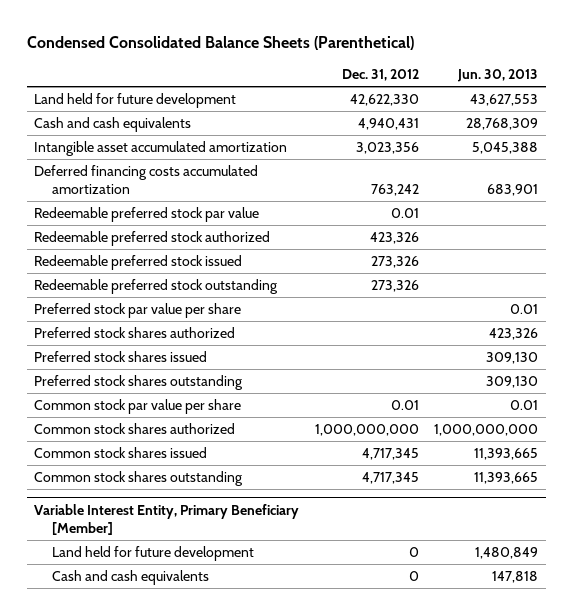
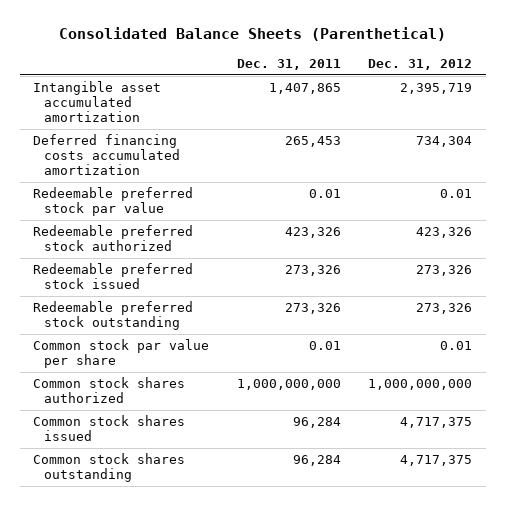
[26,36,414,51] Condensed Consolidated Balance Sheets (Parenthetical) -> [58,26,446,41] Consolidated Balance Sheets (Parenthetical)
[456,69,538,83] Jun. 30, 2013 -> none
none -> [236,58,341,70] Dec. 31, 2011
[34,93,237,109] Land held for future development -> none
[34,117,192,133] Cash and cash equivalents -> none
[355,142,419,155] 3,023,356 -> [400,83,473,95] 2,395,719
[370,183,419,196] 763,242 -> [416,136,473,148] 734,304
[34,303,242,319] Preferred stock par value per share -> none
[34,327,236,339] Preferred stock shares authorized -> none
[34,351,208,363] Preferred stock shares issued -> none
[34,375,244,391] Preferred stock shares outstanding -> none
[34,503,300,535] Variable Interest Entity, Primary Beneficiary [Member] -> none
[51,546,254,562] Land held for future development -> none
[51,570,209,586] Cash and cash equivalents -> none
[361,448,419,461] 4,717,345 -> [400,417,473,429] 4,717,375
[361,472,419,485] 4,717,345 -> [400,455,473,467] 4,717,375

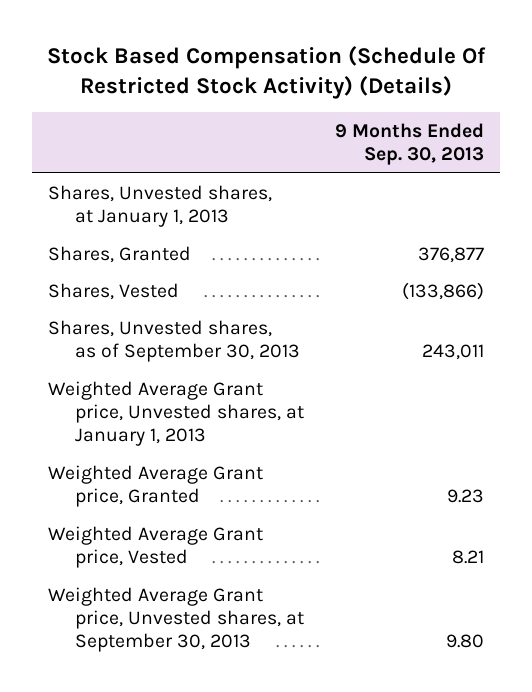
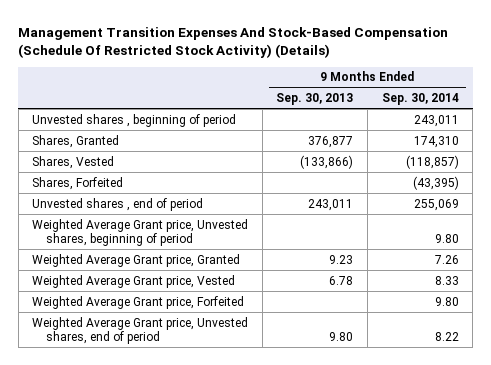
[47,45,487,99] Stock Based Compensation (Schedule Of Restricted Stock Activity) (Details) -> [18,26,449,59] Management Transition Expenses And Stock-Based Compensation (Schedule Of Restricted Stock Activity) (Details)
none -> [381,92,459,105] Sep. 30, 2014
[48,184,273,228] Shares, Unvested shares, at January 1, 2013 -> [32,113,237,127] Unvested shares , beginning of period
none -> [32,176,124,190] Shares, Forfeited
[48,319,300,363] Shares, Unvested shares, as of September 30, 2013 -> [32,197,204,211] Unvested shares , end of period
[48,380,304,447] Weighted Average Grant price, Unvested shares, at January 1, 2013 -> [32,218,249,247] Weighted Average Grant price, Unvested shares, beginning of period
[452,550,485,565] 8.21 -> [329,275,354,285] 6.78
none -> [32,295,245,309] Weighted Average Grant price, Forfeited
[48,586,304,653] Weighted Average Grant price, Unvested shares, at September 30, 2013 -> [32,316,249,345] Weighted Average Grant price, Unvested shares, end of period

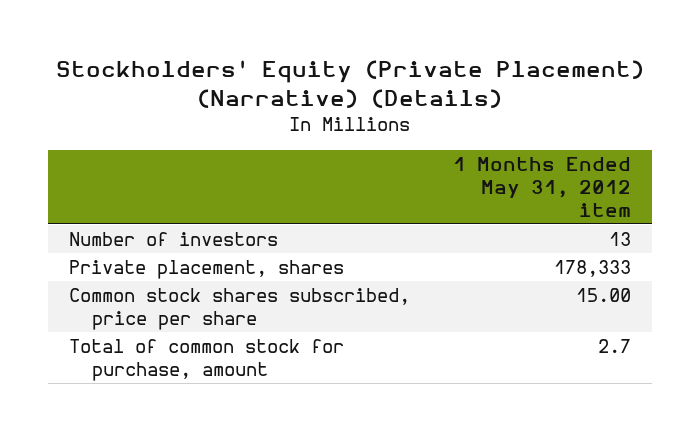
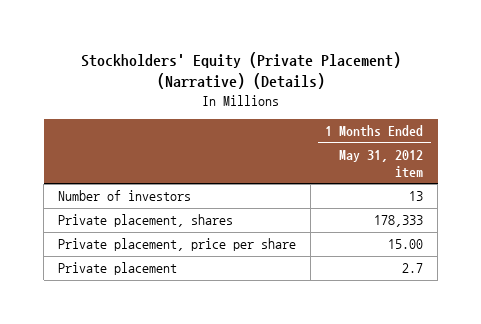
[69,288,411,331] Common stock shares subscribed, price per share -> [58,238,297,252] Private placement, price per share
[69,339,345,382] Total of common stock for purchase, amount -> [58,262,178,276] Private placement

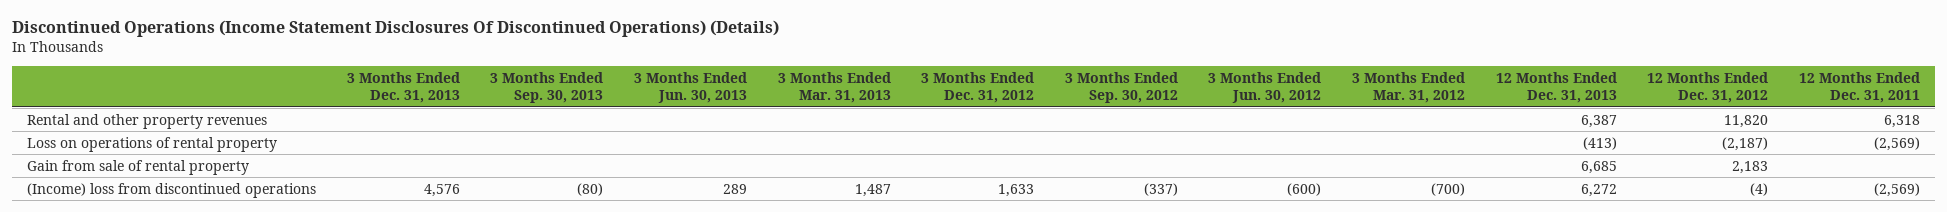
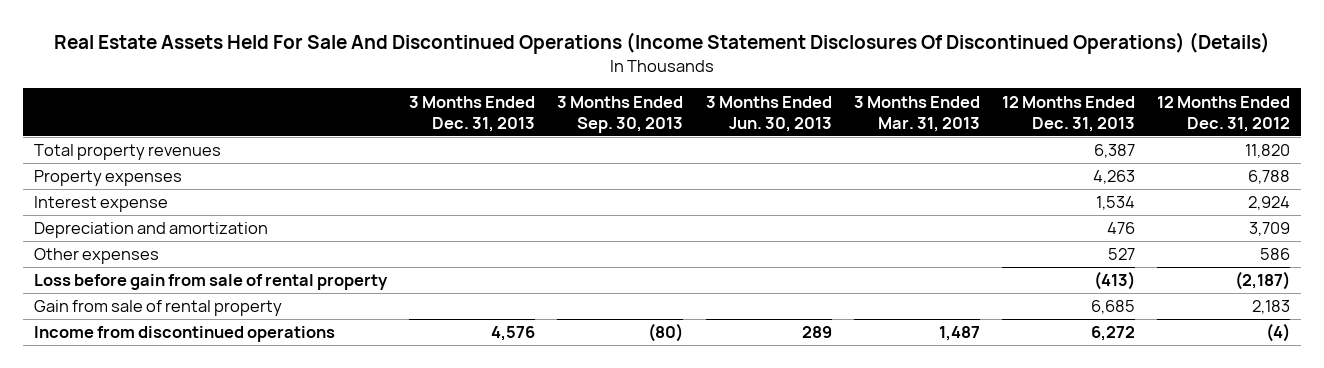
[11,20,779,38] Discontinued Operations (Income Statement Disclosures Of Discontinued Operations) (Details) -> [54,32,1271,55] Real Estate Assets Held For Sale And Discontinued Operations (Income Statement Disclosures Of Discontinued Operations) (Details)
[921,71,1035,104] 3 Months Ended Dec. 31, 2012 -> none
[1064,71,1178,104] 3 Months Ended Sep. 30, 2012 -> none
[1208,71,1322,104] 3 Months Ended Jun. 30, 2012 -> none
[1352,71,1466,104] 3 Months Ended Mar. 31, 2012 -> none
[1799,71,1921,104] 12 Months Ended Dec. 31, 2011 -> none
[26,113,267,129] Rental and other property revenues -> [34,144,222,161] Total property revenues
none -> [34,170,183,187] Property expenses
none -> [34,196,169,213] Interest expense
none -> [34,222,269,239] Depreciation and amortization
none -> [34,248,160,265] Other expenses
[26,136,277,152] Loss on operations of rental property -> [34,274,389,291] Loss before gain from sale of rental property
[26,182,316,198] (Income) loss from discontinued operations -> [34,326,336,343] Income from discontinued operations

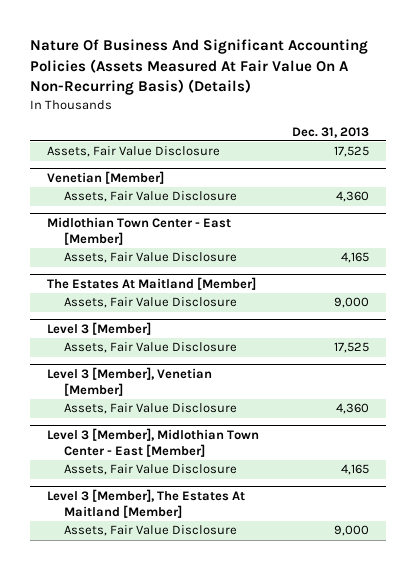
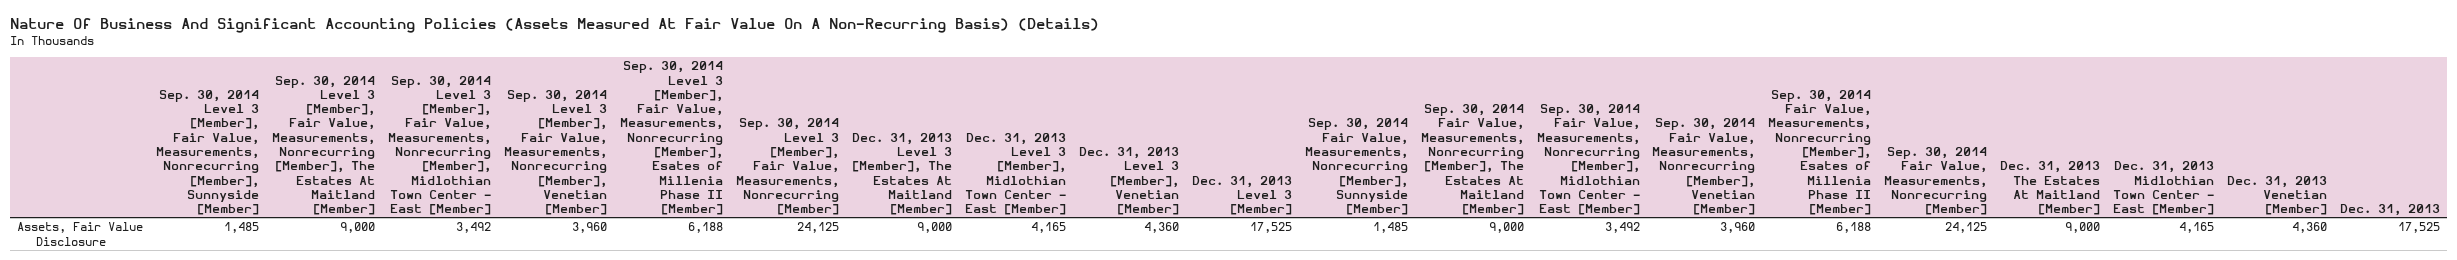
none -> [155,89,259,216] Sep. 30, 2014 Level 3 [Member], Fair Value, Measurements, Nonrecurring [Member], Sunnyside [Member]
none -> [271,75,375,216] Sep. 30, 2014 Level 3 [Member], Fair Value, Measurements, Nonrecurring [Member], The Estates At Maitland [Member]
none -> [387,75,491,216] Sep. 30, 2014 Level 3 [Member], Fair Value, Measurements, Nonrecurring [Member], Midlothian Town Center - East [Member]
none -> [503,89,607,216] Sep. 30, 2014 Level 3 [Member], Fair Value, Measurements, Nonrecurring [Member], Venetian [Member]
none -> [619,61,723,216] Sep. 30, 2014 Level 3 [Member], Fair Value, Measurements, Nonrecurring [Member], Esates of Millenia Phase II [Member]
none -> [735,118,839,216] Sep. 30, 2014 Level 3 [Member], Fair Value, Measurements, Nonrecurring [Member]
none -> [851,132,952,216] Dec. 31, 2013 Level 3 [Member], The Estates At Maitland [Member]
none -> [964,132,1066,216] Dec. 31, 2013 Level 3 [Member], Midlothian Town Center - East [Member]
none -> [1078,147,1179,216] Dec. 31, 2013 Level 3 [Member], Venetian [Member]
none -> [1191,175,1292,216] Dec. 31, 2013 Level 3 [Member]
none -> [1304,118,1408,216] Sep. 30, 2014 Fair Value, Measurements, Nonrecurring [Member], Sunnyside [Member]
none -> [1420,104,1524,216] Sep. 30, 2014 Fair Value, Measurements, Nonrecurring [Member], The Estates At Maitland [Member]
none -> [1536,104,1640,216] Sep. 30, 2014 Fair Value, Measurements, Nonrecurring [Member], Midlothian Town Center - East [Member]
none -> [1652,118,1756,216] Sep. 30, 2014 Fair Value, Measurements, Nonrecurring [Member], Venetian [Member]
none -> [1768,89,1872,216] Sep. 30, 2014 Fair Value, Measurements, Nonrecurring [Member], Esates of Millenia Phase II [Member]
none -> [1884,147,1988,216] Sep. 30, 2014 Fair Value, Measurements, Nonrecurring [Member]
none -> [2000,161,2101,216] Dec. 31, 2013 The Estates At Maitland [Member]
none -> [2113,161,2215,216] Dec. 31, 2013 Midlothian Town Center - East [Member]
none -> [2227,175,2328,216] Dec. 31, 2013 Venetian [Member]
[46,171,164,185] Venetian [Member] -> none
[63,191,237,203] Assets, Fair Value Disclosure -> none
[46,217,231,245] Midlothian Town Center - East [Member] -> none
[63,252,237,264] Assets, Fair Value Disclosure -> none
[46,277,256,291] The Estates At Maitland [Member] -> none
[63,297,237,309] Assets, Fair Value Disclosure -> none
[46,322,151,336] Level 3 [Member] -> none
[63,342,237,354] Assets, Fair Value Disclosure -> none
[46,367,212,396] Level 3 [Member], Venetian [Member] -> none
[63,403,237,415] Assets, Fair Value Disclosure -> none
[46,428,259,457] Level 3 [Member], Midlothian Town Center - East [Member] -> none
[63,464,237,476] Assets, Fair Value Disclosure -> none
[46,489,245,518] Level 3 [Member], The Estates At Maitland [Member] -> none
[63,525,237,537] Assets, Fair Value Disclosure -> none

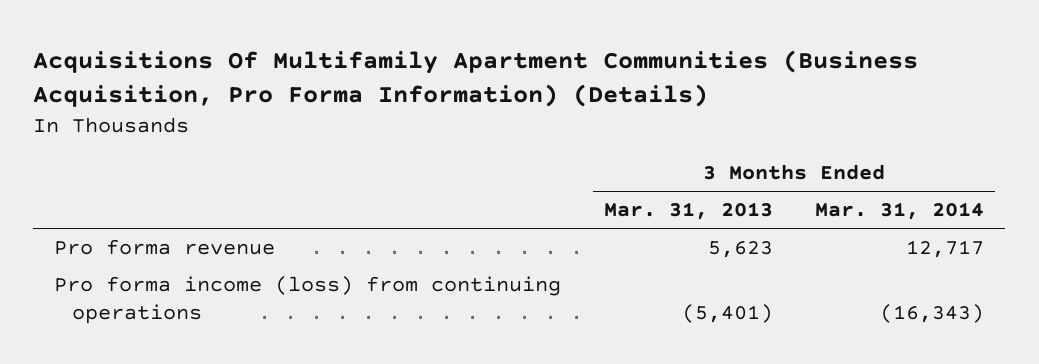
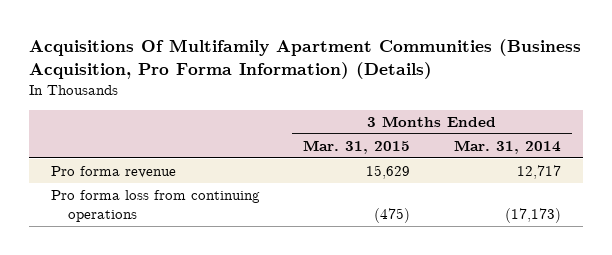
[603,202,773,221] Mar. 31, 2013 -> none
none -> [303,139,411,154] Mar. 31, 2015
[54,276,562,325] Pro forma income (loss) from continuing operations -> [50,190,260,223] Pro forma loss from continuing operations
[880,304,985,324] (16,343) -> [505,208,562,224] (17,173)

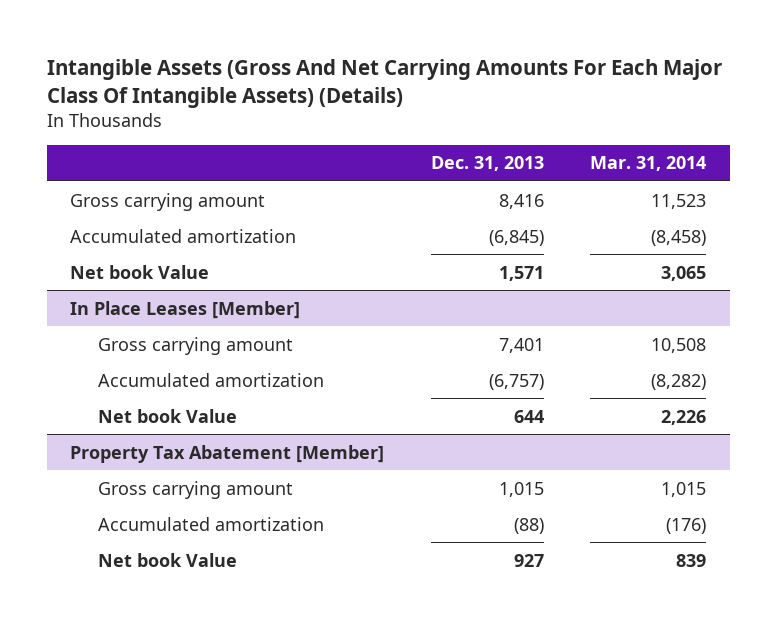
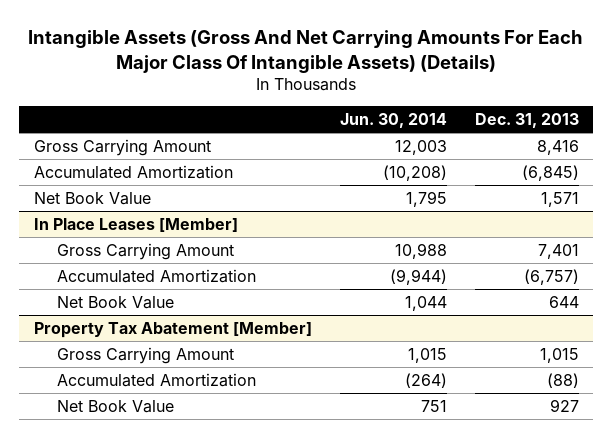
[590,156,707,172] Mar. 31, 2014 -> none
none -> [339,113,447,129] Jun. 30, 2014
[70,192,266,211] Gross carrying amount -> [33,138,211,156] Gross Carrying Amount
[70,228,297,243] Accumulated amortization -> [33,164,233,179] Accumulated Amortization
[70,264,210,279] Net book Value -> [33,191,151,205] Net Book Value
[97,336,293,355] Gross carrying amount -> [56,242,234,260] Gross Carrying Amount
[97,372,324,387] Accumulated amortization -> [56,268,256,283] Accumulated Amortization
[97,408,237,423] Net book Value -> [56,295,174,309] Net Book Value
[97,480,293,499] Gross carrying amount -> [56,346,234,364] Gross Carrying Amount
[97,516,324,531] Accumulated amortization -> [56,372,256,387] Accumulated Amortization
[97,552,237,567] Net book Value -> [56,399,174,413] Net Book Value

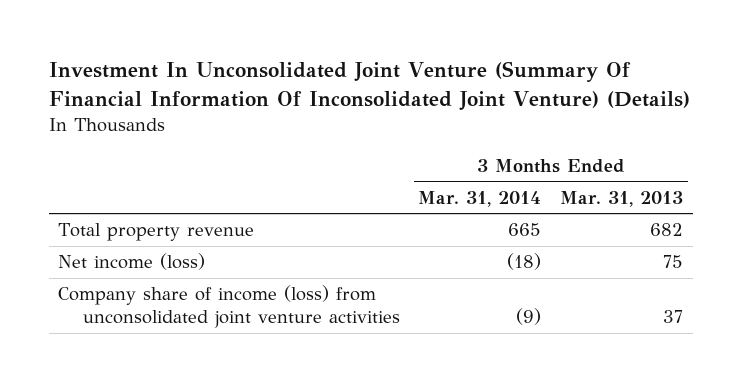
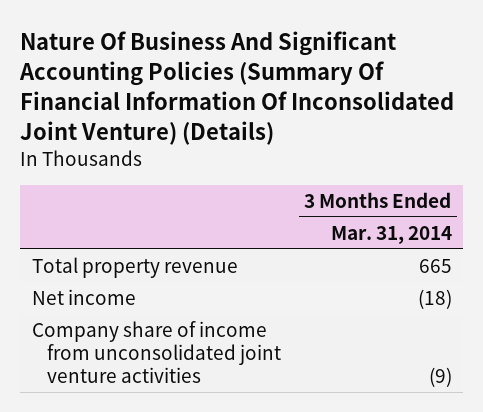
[48,61,690,111] Investment In Unconsolidated Joint Venture (Summary Of Financial Information Of Inconsolidated Joint Venture) (Details) -> [19,30,455,145] Nature Of Business And Significant Accounting Policies (Summary Of Financial Information Of Inconsolidated Joint Venture) (Details)
[560,190,684,207] Mar. 31, 2013 -> none
[58,253,206,271] Net income (loss) -> [31,289,136,306] Net income
[58,285,400,329] Company share of income (loss) from unconsolidated joint venture activities -> [31,321,282,384] Company share of income from unconsolidated joint venture activities

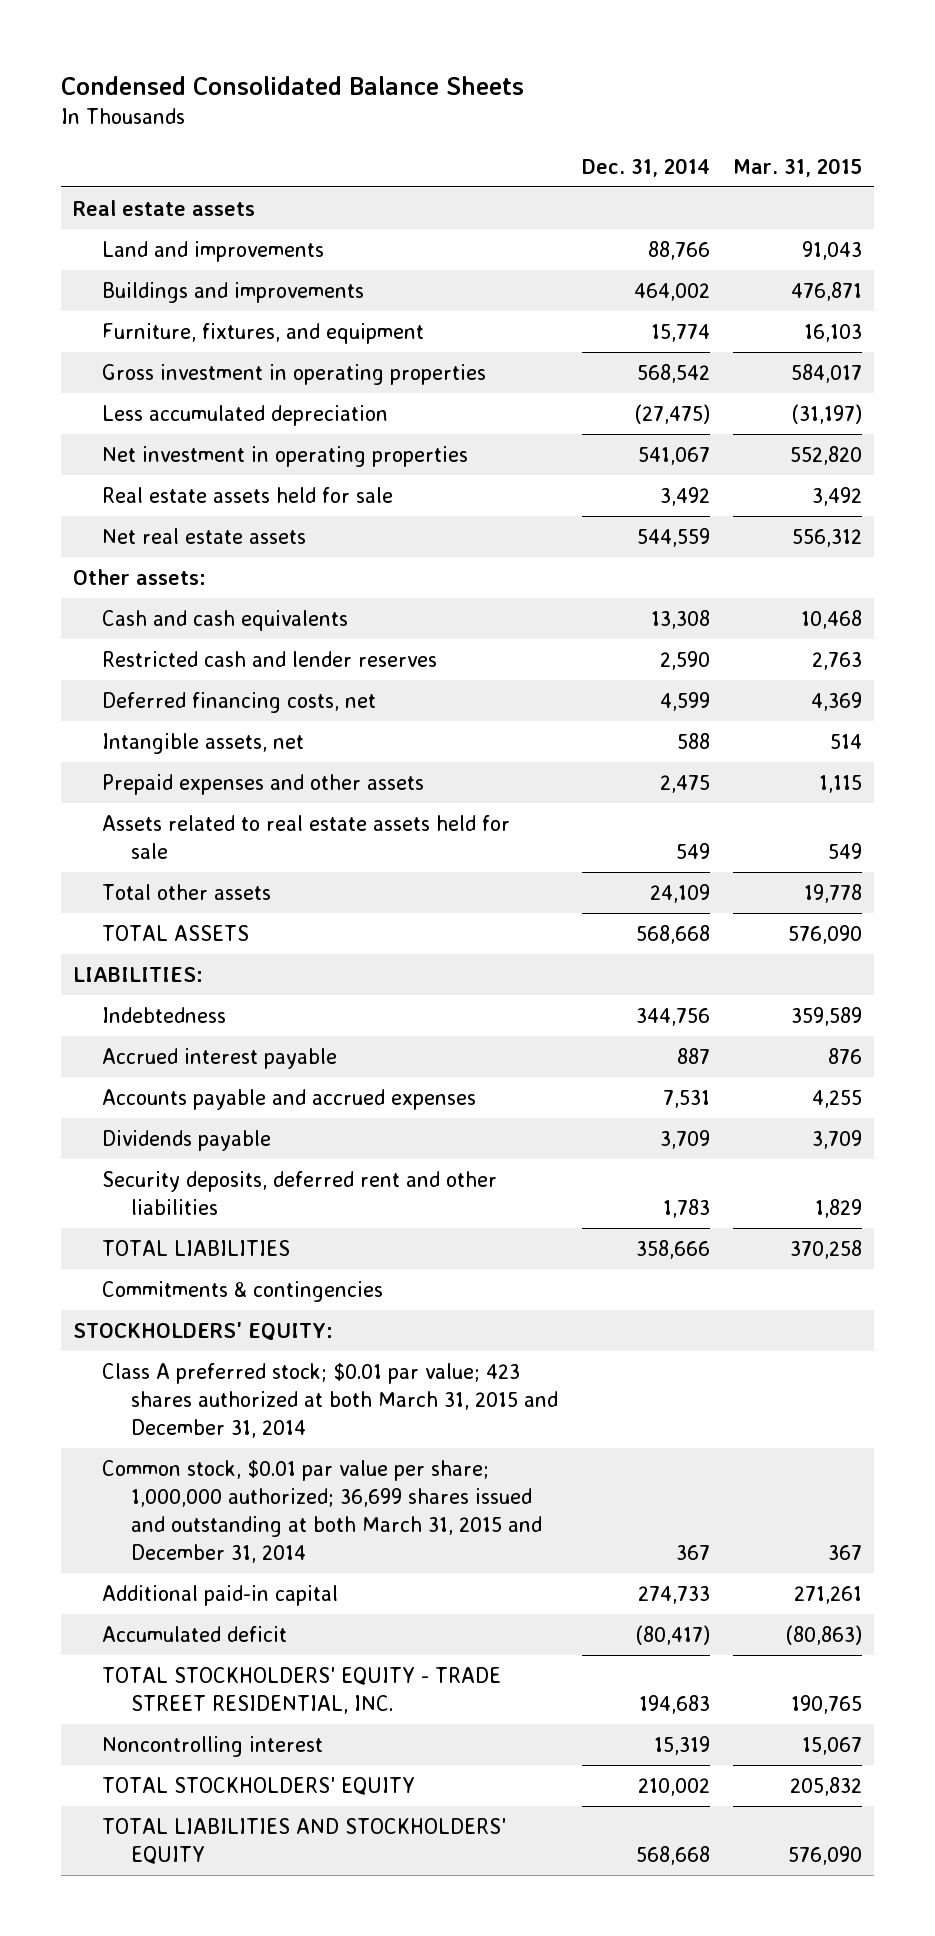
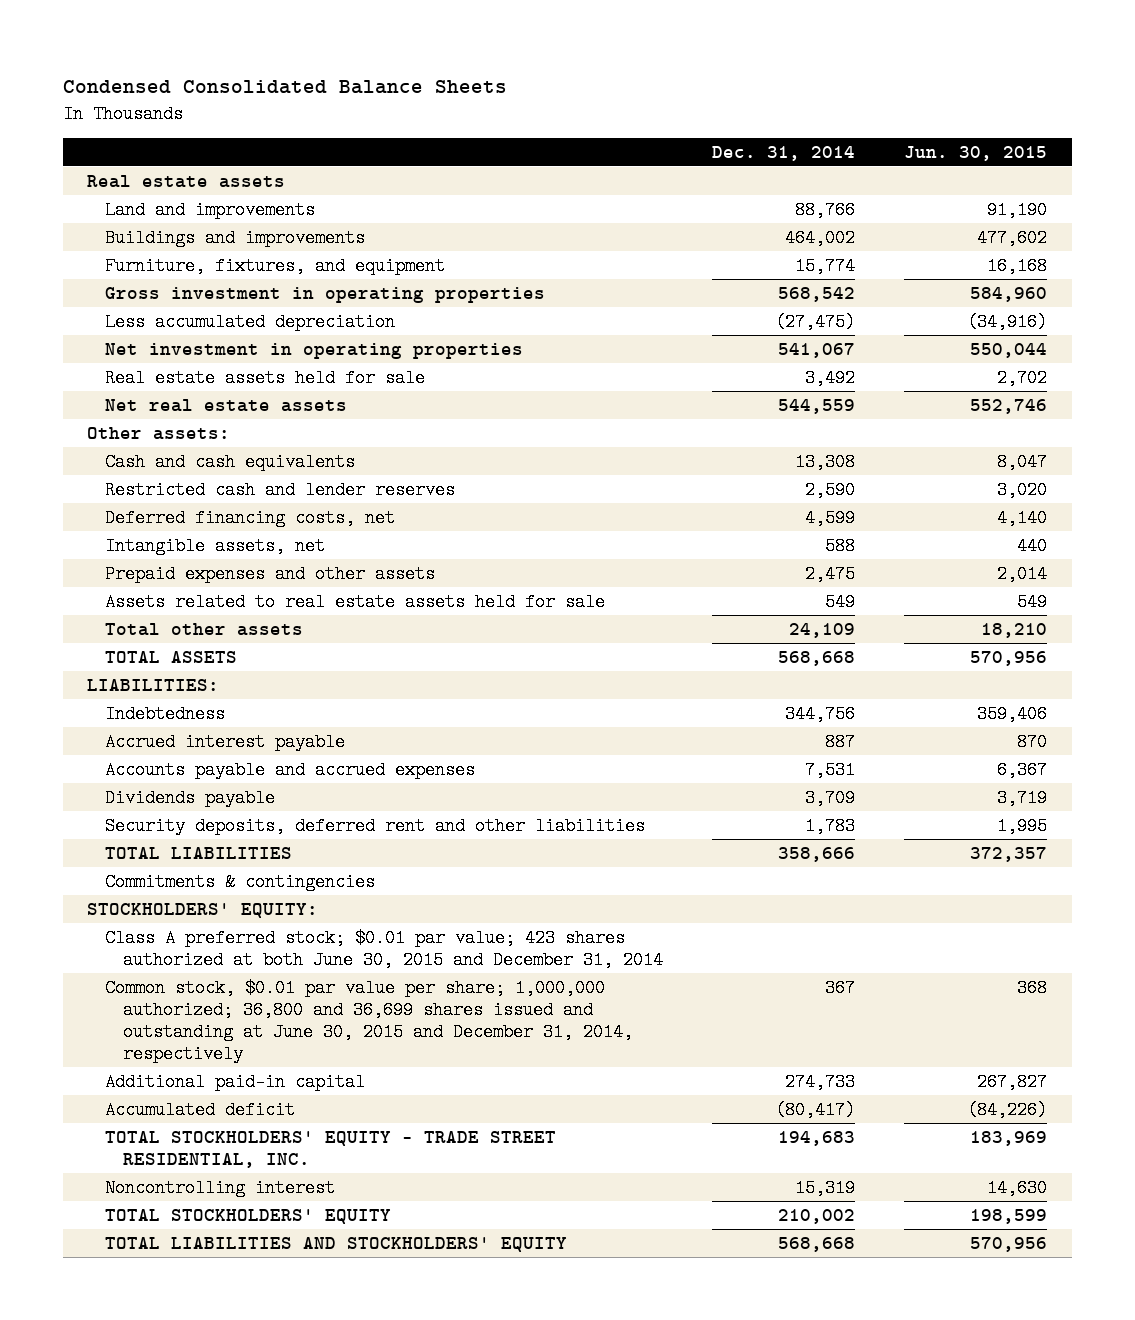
[732,157,862,177] Mar. 31, 2015 -> none
none -> [904,146,1048,162] Jun. 30, 2015
[102,1362,559,1438] Class A preferred stock; $0.01 par value; 423 shares authorized at both March 31, 2015 and December 31, 2014 -> [105,928,664,969] Class A preferred stock; $0.01 par value; 423 shares authorized at both June 30, 2015 and December 31, 2014
[102,1459,543,1563] Common stock, $0.01 par value per share; 1,000,000 authorized; 36,699 shares issued and outstanding at both March 31, 2015 and December 31, 2014 -> [105,978,634,1064] Common stock, $0.01 par value per share; 1,000,000 authorized; 36,800 and 36,699 shares issued and outstanding at June 30, 2015 and December 31, 2014, respectively

